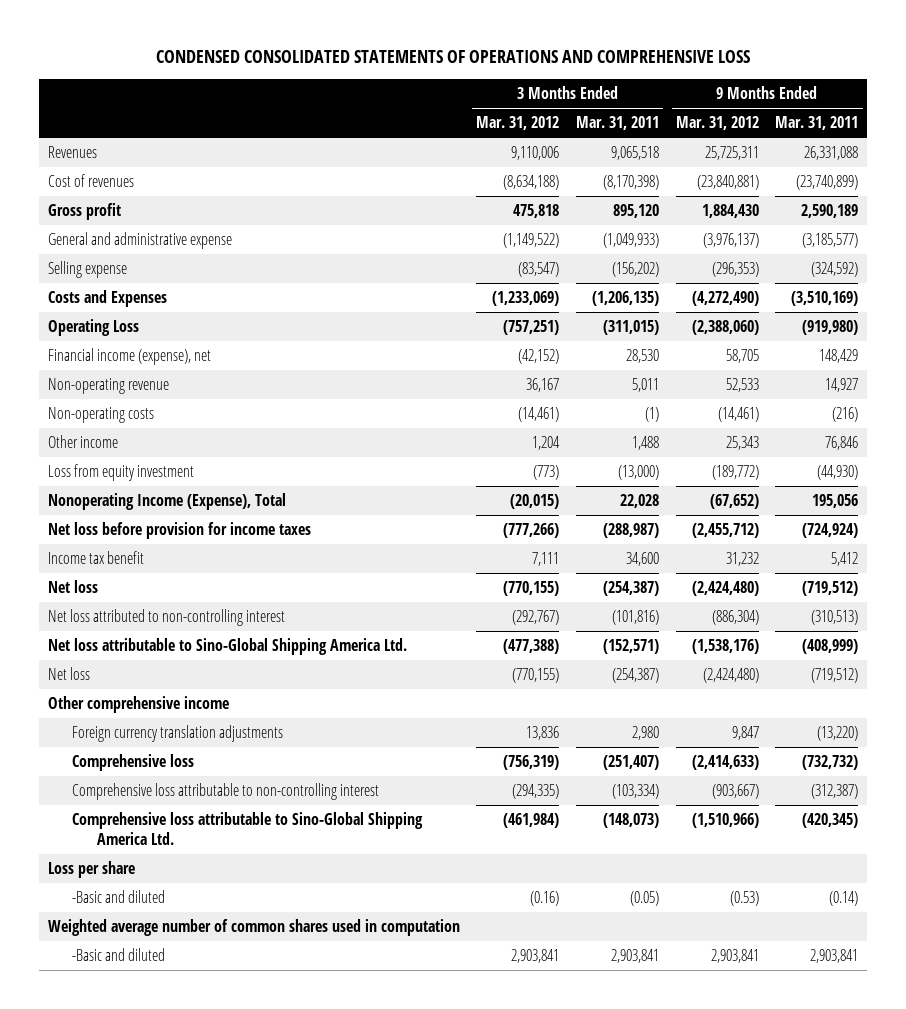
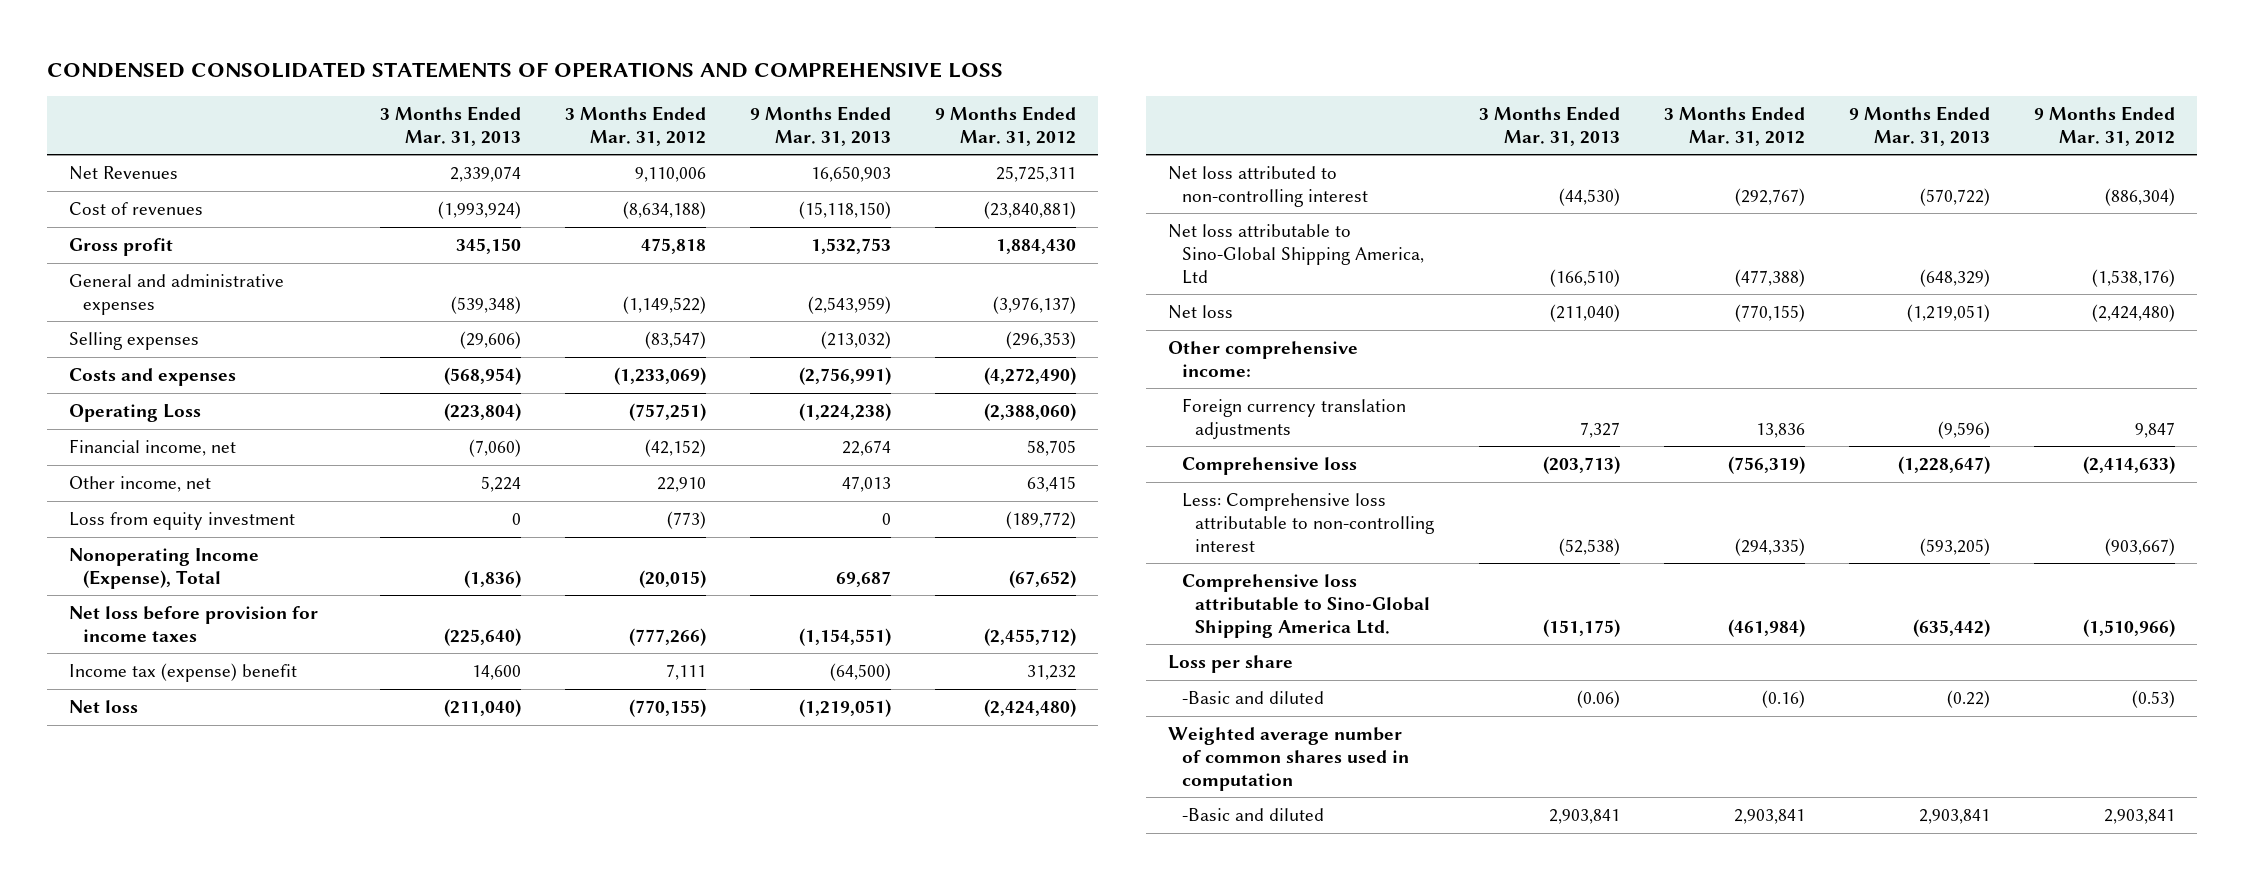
[576,116,660,131] Mar. 31, 2011 -> none
[775,116,859,131] Mar. 31, 2011 -> none
none -> [379,105,521,146] 3 Months Ended Mar. 31, 2013
none -> [749,105,891,146] 9 Months Ended Mar. 31, 2013
[47,146,97,159] Revenues -> [69,166,179,181] Net Revenues
[47,232,232,250] General and administrative expense -> [69,274,285,315] General and administrative expenses
[47,261,127,279] Selling expense -> [69,332,200,351] Selling expenses
[47,290,167,308] Costs and Expenses -> [69,368,237,387] Costs and expenses
[47,378,169,395] Non-operating revenue -> none
[47,407,154,424] Non-operating costs -> none
[47,348,211,366] Financial income (expense), net -> [69,439,237,457] Financial income, net
[47,435,118,449] Other income -> [69,476,212,493] Other income, net
[532,436,561,451] 1,204 -> [656,477,706,493] 22,910
[725,436,759,451] 25,343 -> [1027,476,1077,493] 63,415
[47,551,144,565] Income tax benefit -> [69,663,298,683] Income tax (expense) benefit
[47,638,407,656] Net loss attributable to Sino-Global Shipping America Ltd. -> [1167,224,1424,284] Net loss attributable to Sino-Global Shipping America, Ltd
[47,696,229,714] Other comprehensive income -> [1167,341,1358,377] Other comprehensive income:
[72,783,380,801] Comprehensive loss attributable to non-controlling interest -> [1181,493,1435,552] Less: Comprehensive loss attributable to non-controlling interest

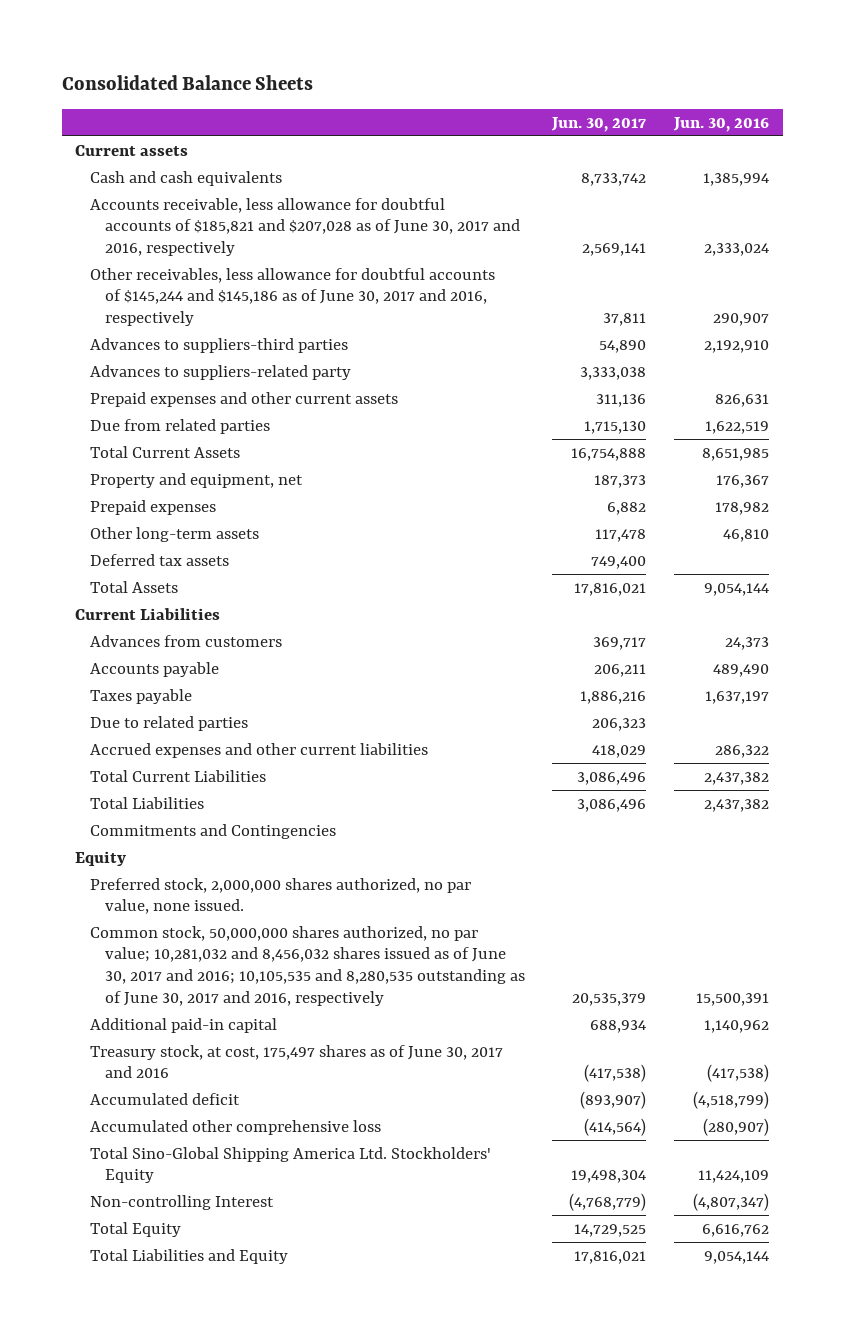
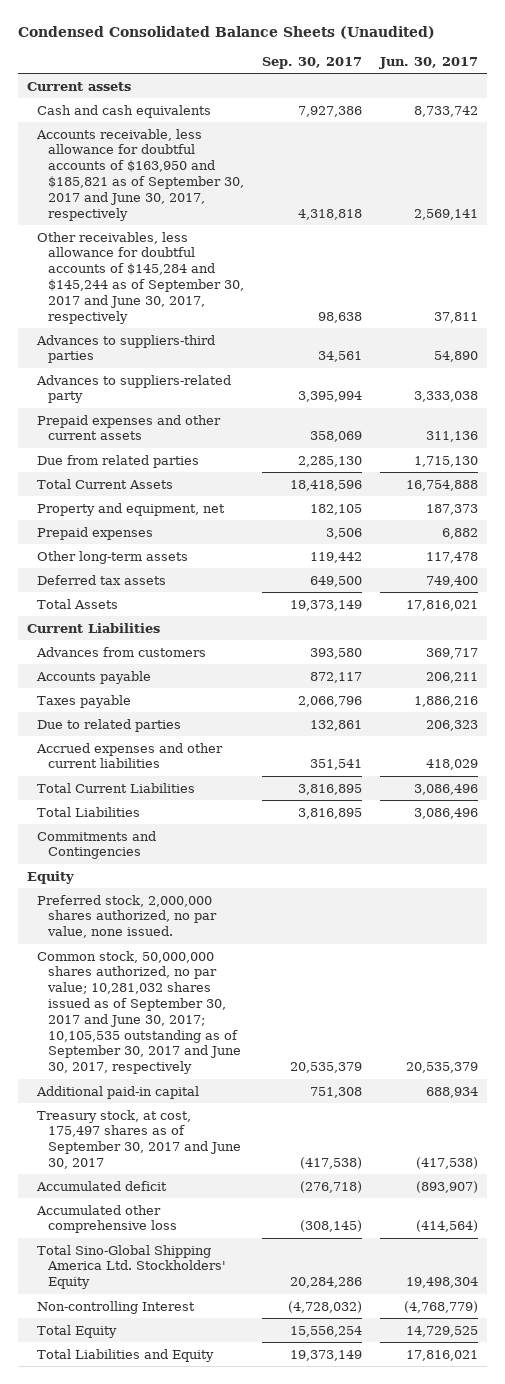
[61,75,313,91] Consolidated Balance Sheets -> [17,26,435,40] Condensed Consolidated Balance Sheets (Unaudited)
[673,116,770,132] Jun. 30, 2016 -> none
none -> [261,57,362,70] Sep. 30, 2017
[89,197,520,256] Accounts receivable, less allowance for doubtful accounts of $185,821 and $207,028 as of June 30, 2017 and 2016, respectively -> [36,128,244,221] Accounts receivable, less allowance for doubtful accounts of $163,950 and $185,821 as of September 30, 2017 and June 30, 2017, respectively
[89,267,495,326] Other receivables, less allowance for doubtful accounts of $145,244 and $145,186 as of June 30, 2017 and 2016, respectively -> [37,231,244,324] Other receivables, less allowance for doubtful accounts of $145,284 and $145,244 as of September 30, 2017 and June 30, 2017, respectively
[89,925,525,1006] Common stock, 50,000,000 shares authorized, no par value; 10,281,032 and 8,456,032 shares issued as of June 30, 2017 and 2016; 10,105,535 and 8,280,535 outstanding as of June 30, 2017 and 2016, respectively -> [37,950,241,1075] Common stock, 50,000,000 shares authorized, no par value; 10,281,032 shares issued as of September 30, 2017 and June 30, 2017; 10,105,535 outstanding as of September 30, 2017 and June 30, 2017, respectively
[89,1044,503,1079] Treasury stock, at cost, 175,497 shares as of June 30, 2017 and 2016 -> [37,1109,241,1169] Treasury stock, at cost, 175,497 shares as of September 30, 2017 and June 30, 2017

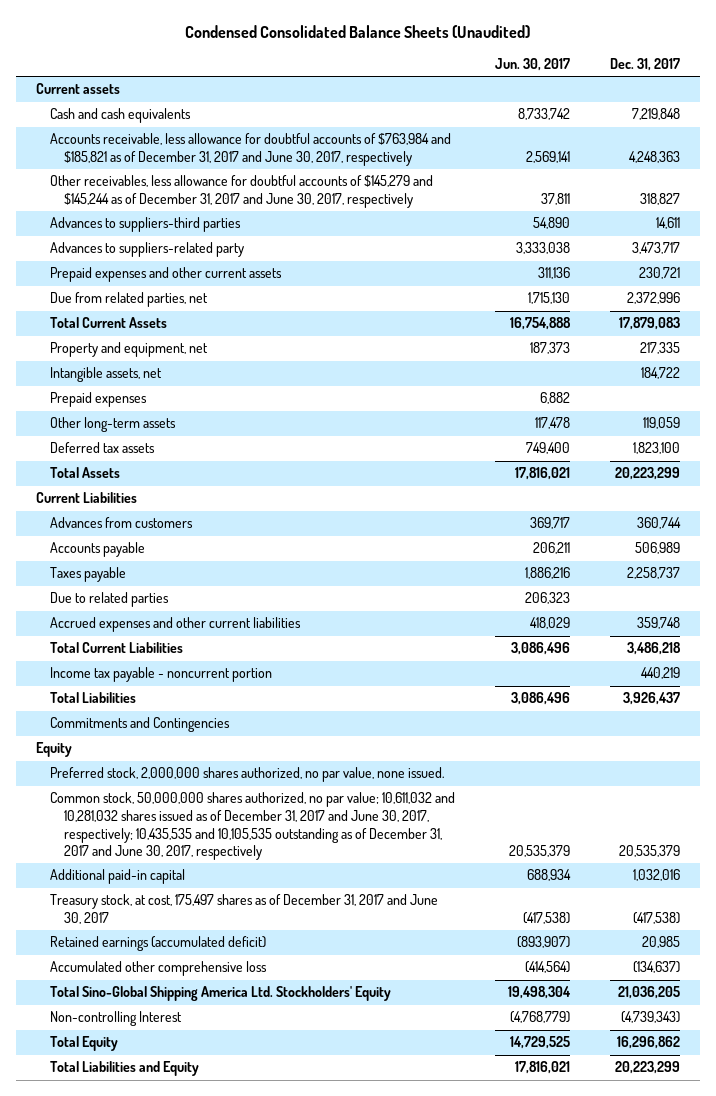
[261,57,362,70] Sep. 30, 2017 -> none
none -> [609,57,680,71] Dec. 31, 2017
[36,128,244,221] Accounts receivable, less allowance for doubtful accounts of $163,950 and $185,821 as of September 30, 2017 and June 30, 2017, respectively -> [49,133,451,167] Accounts receivable, less allowance for doubtful accounts of $763,984 and $185,821 as of December 31, 2017 and June 30, 2017, respectively
[37,231,244,324] Other receivables, less allowance for doubtful accounts of $145,284 and $145,244 as of September 30, 2017 and June 30, 2017, respectively -> [49,175,433,209] Other receivables, less allowance for doubtful accounts of $145,279 and $145,244 as of December 31, 2017 and June 30, 2017, respectively
[37,454,200,468] Due from related parties -> [49,292,208,308] Due from related parties, net
none -> [49,367,162,383] Intangible assets, net
none -> [49,667,272,683] Income tax payable - noncurrent portion
[37,950,241,1075] Common stock, 50,000,000 shares authorized, no par value; 10,281,032 shares issued as of September 30, 2017 and June 30, 2017; 10,105,535 outstanding as of September 30, 2017 and June 30, 2017, respectively -> [49,792,455,861] Common stock, 50,000,000 shares authorized, no par value; 10,611,032 and 10,281,032 shares issued as of December 31, 2017 and June 30, 2017, respectively; 10,435,535 and 10,105,535 outstanding as of December 31, 2017 and June 30, 2017, respectively
[37,1109,241,1169] Treasury stock, at cost, 175,497 shares as of September 30, 2017 and June 30, 2017 -> [49,894,438,925] Treasury stock, at cost, 175,497 shares as of December 31, 2017 and June 30, 2017
[36,1180,168,1191] Accumulated deficit -> [49,936,266,952] Retained earnings (accumulated deficit)

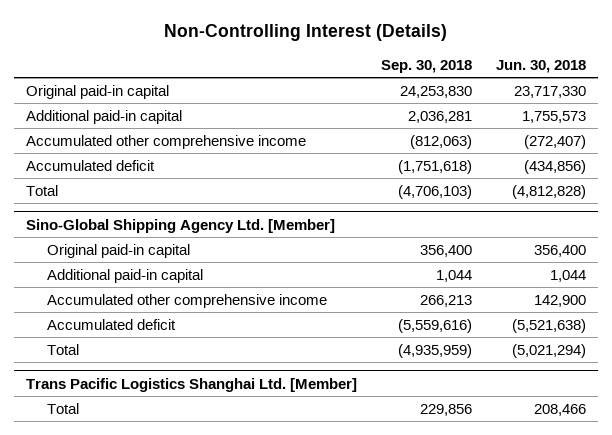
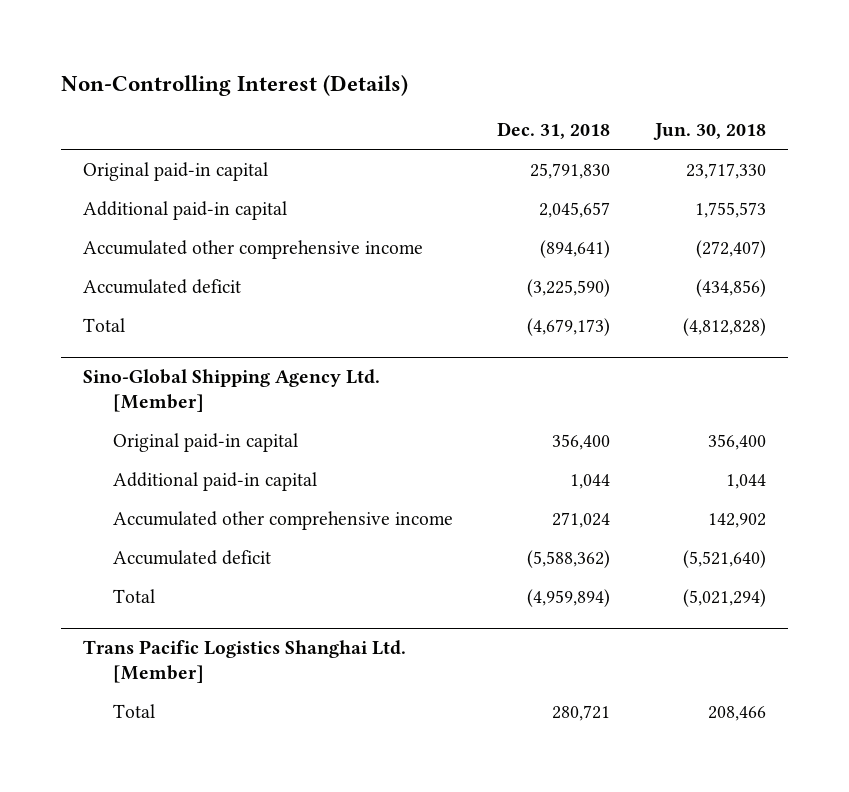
[380,59,472,73] Sep. 30, 2018 -> none
none -> [497,121,611,139] Dec. 31, 2018
[534,294,587,307] 142,900 -> [707,512,766,528] 142,902
[512,318,587,333] (5,521,638) -> [682,549,766,568] (5,521,640)

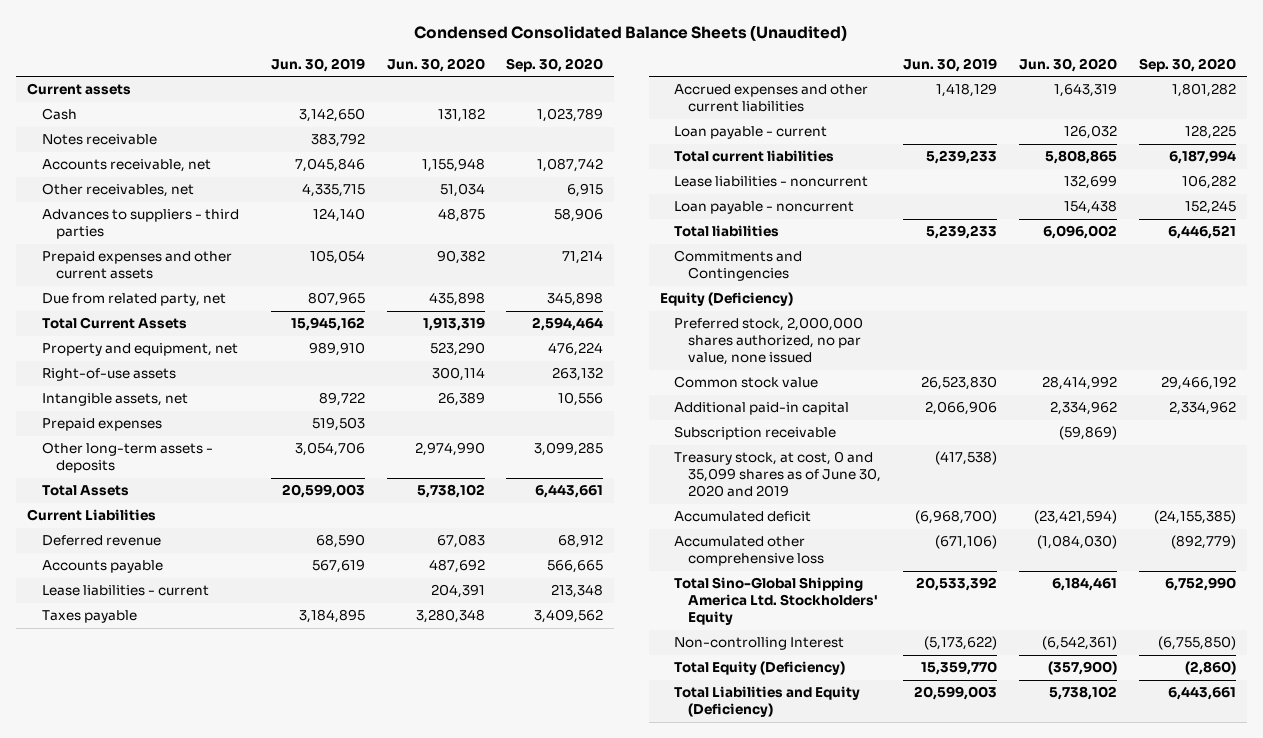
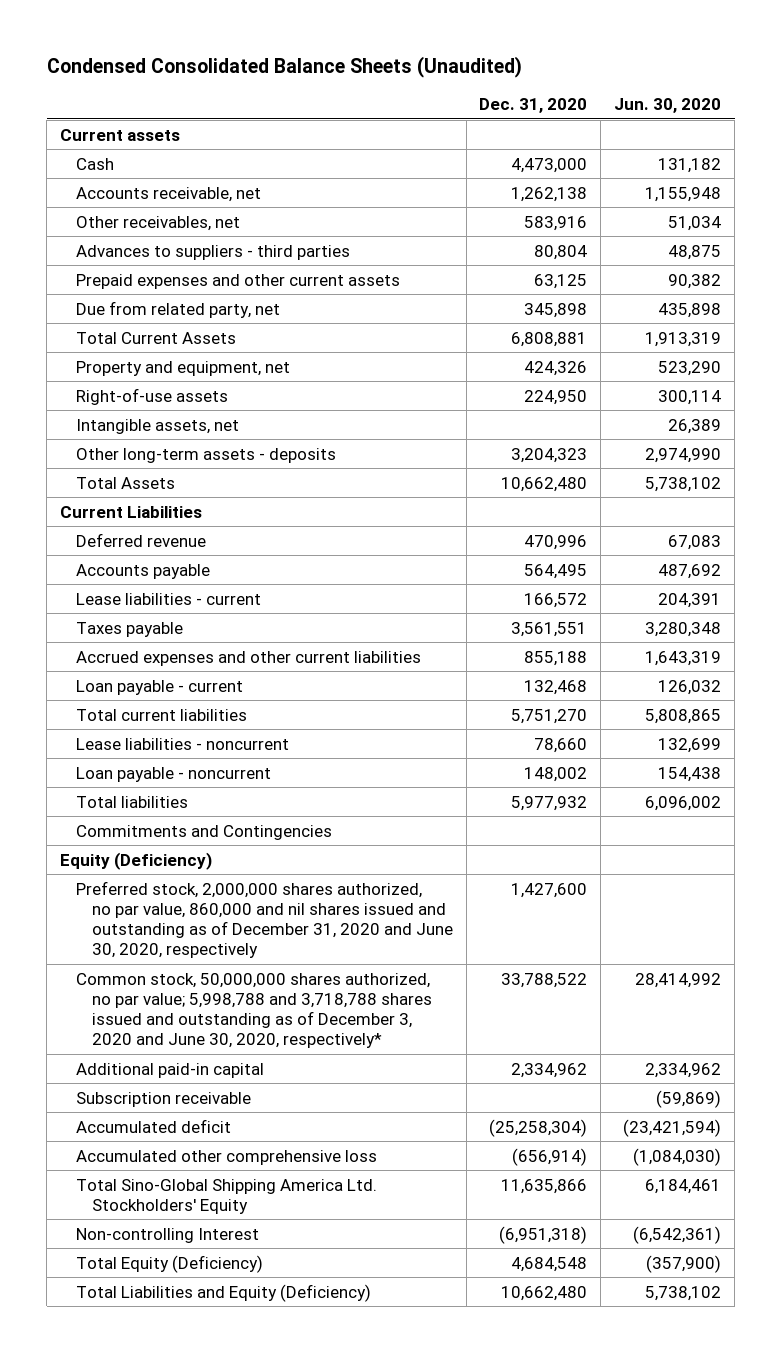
[270,57,365,72] Jun. 30, 2019 -> none
[506,57,604,72] Sep. 30, 2020 -> none
none -> [479,98,588,114] Dec. 31, 2020
[41,134,157,146] Notes receivable -> none
[41,418,162,432] Prepaid expenses -> none
[673,317,863,366] Preferred stock, 2,000,000 shares authorized, no par value, none issued -> [75,880,453,959] Preferred stock, 2,000,000 shares authorized, no par value, 860,000 and nil shares issued and outstanding as of December 31, 2020 and June 30, 2020, respectively
[673,376,818,389] Common stock value -> [75,972,432,1049] Common stock, 50,000,000 shares authorized, no par value; 5,998,788 and 3,718,788 shares issued and outstanding as of December 3, 2020 and June 30, 2020, respectively*
[673,451,881,498] Treasury stock, at cost, 0 and 35,099 shares as of June 30, 2020 and 2019 -> none

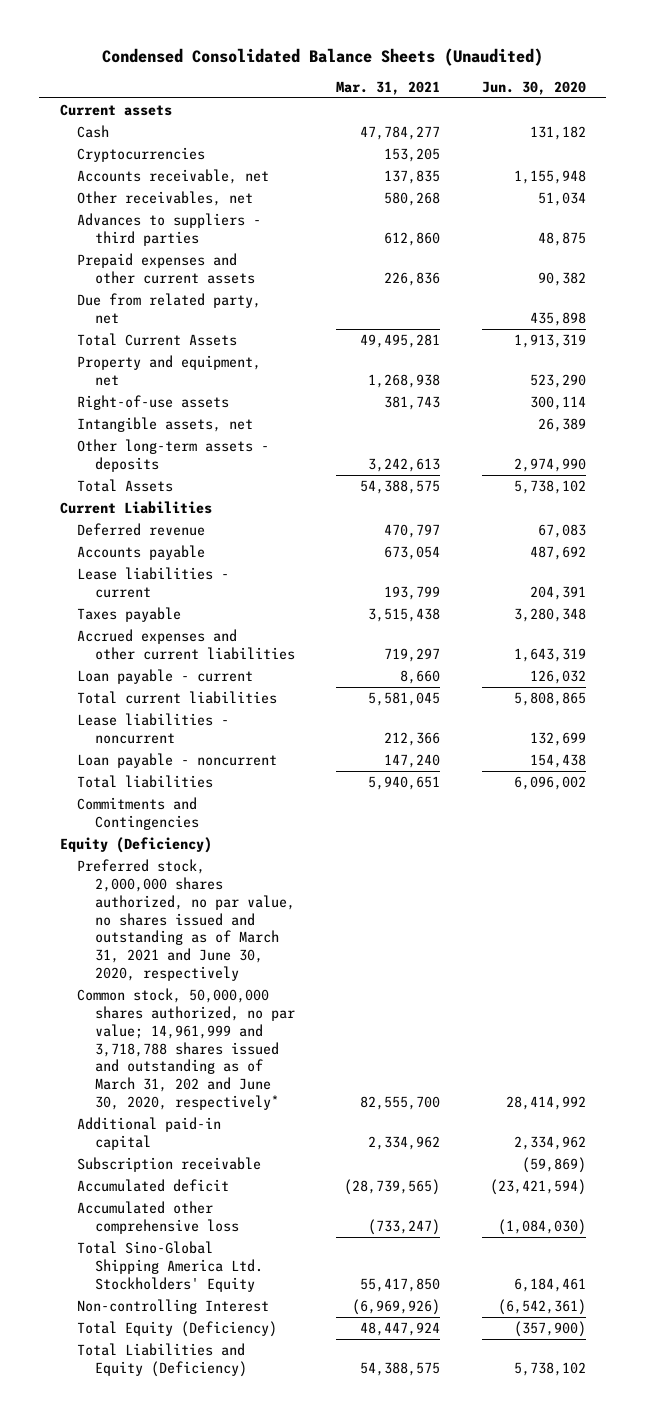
[479,98,588,114] Dec. 31, 2020 -> none
none -> [336,80,441,95] Mar. 31, 2021
none -> [77,146,206,162] Cryptocurrencies
[75,880,453,959] Preferred stock, 2,000,000 shares authorized, no par value, 860,000 and nil shares issued and outstanding as of December 31, 2020 and June 30, 2020, respectively -> [77,858,295,982] Preferred stock, 2,000,000 shares authorized, no par value, no shares issued and outstanding as of March 31, 2021 and June 30, 2020, respectively
[75,972,432,1049] Common stock, 50,000,000 shares authorized, no par value; 5,998,788 and 3,718,788 shares issued and outstanding as of December 3, 2020 and June 30, 2020, respectively* -> [77,987,295,1111] Common stock, 50,000,000 shares authorized, no par value; 14,961,999 and 3,718,788 shares issued and outstanding as of March 31, 202 and June 30, 2020, respectively*

